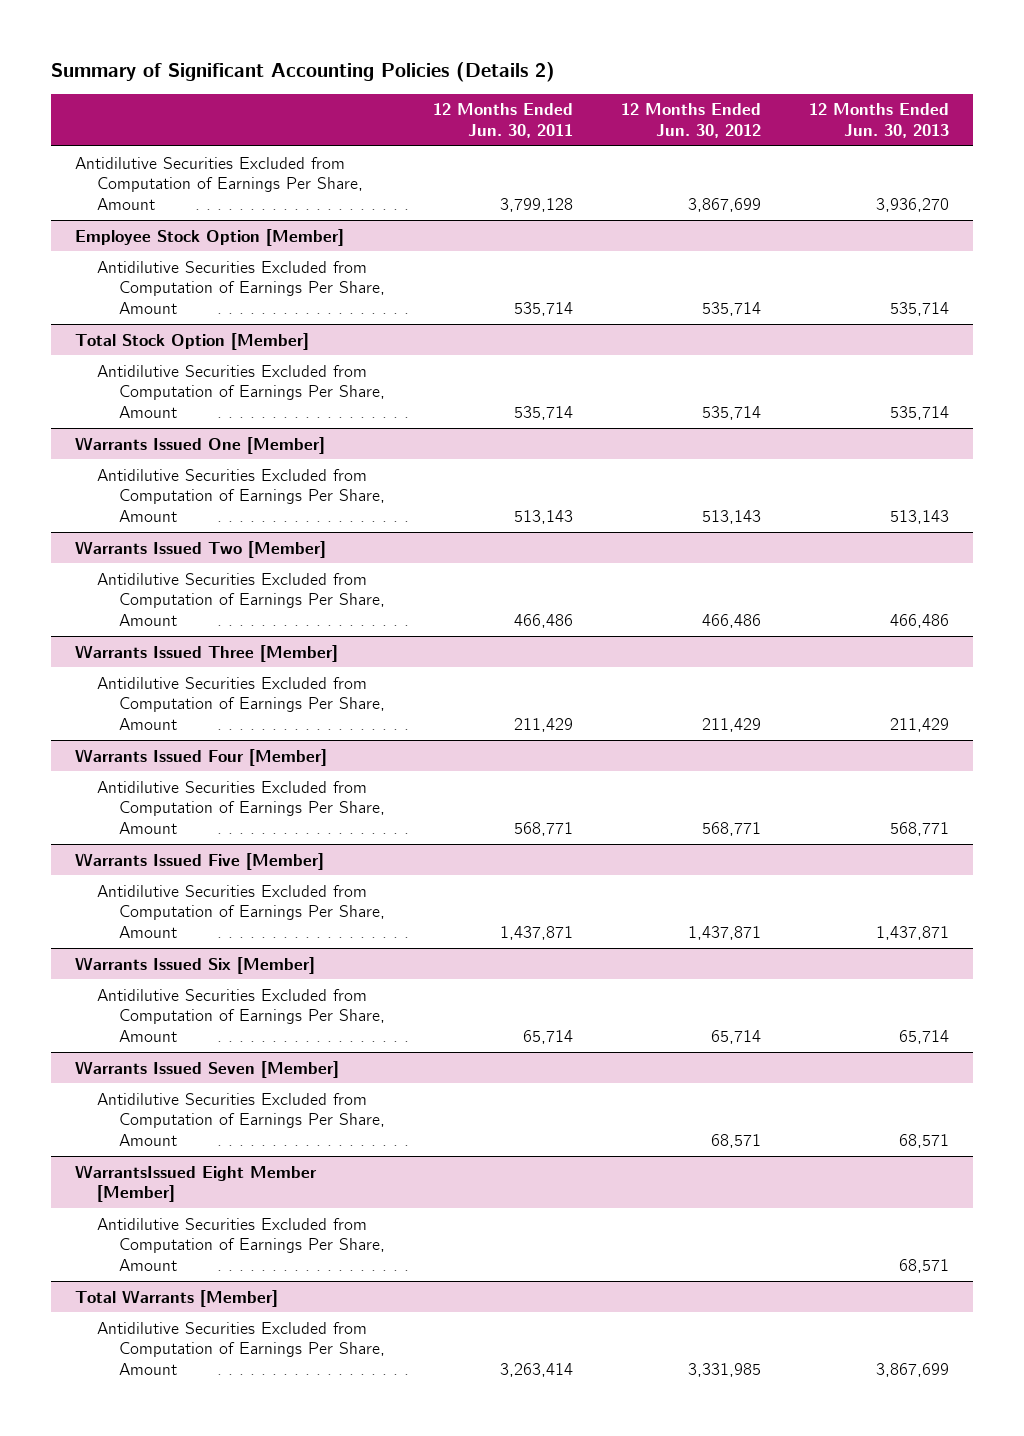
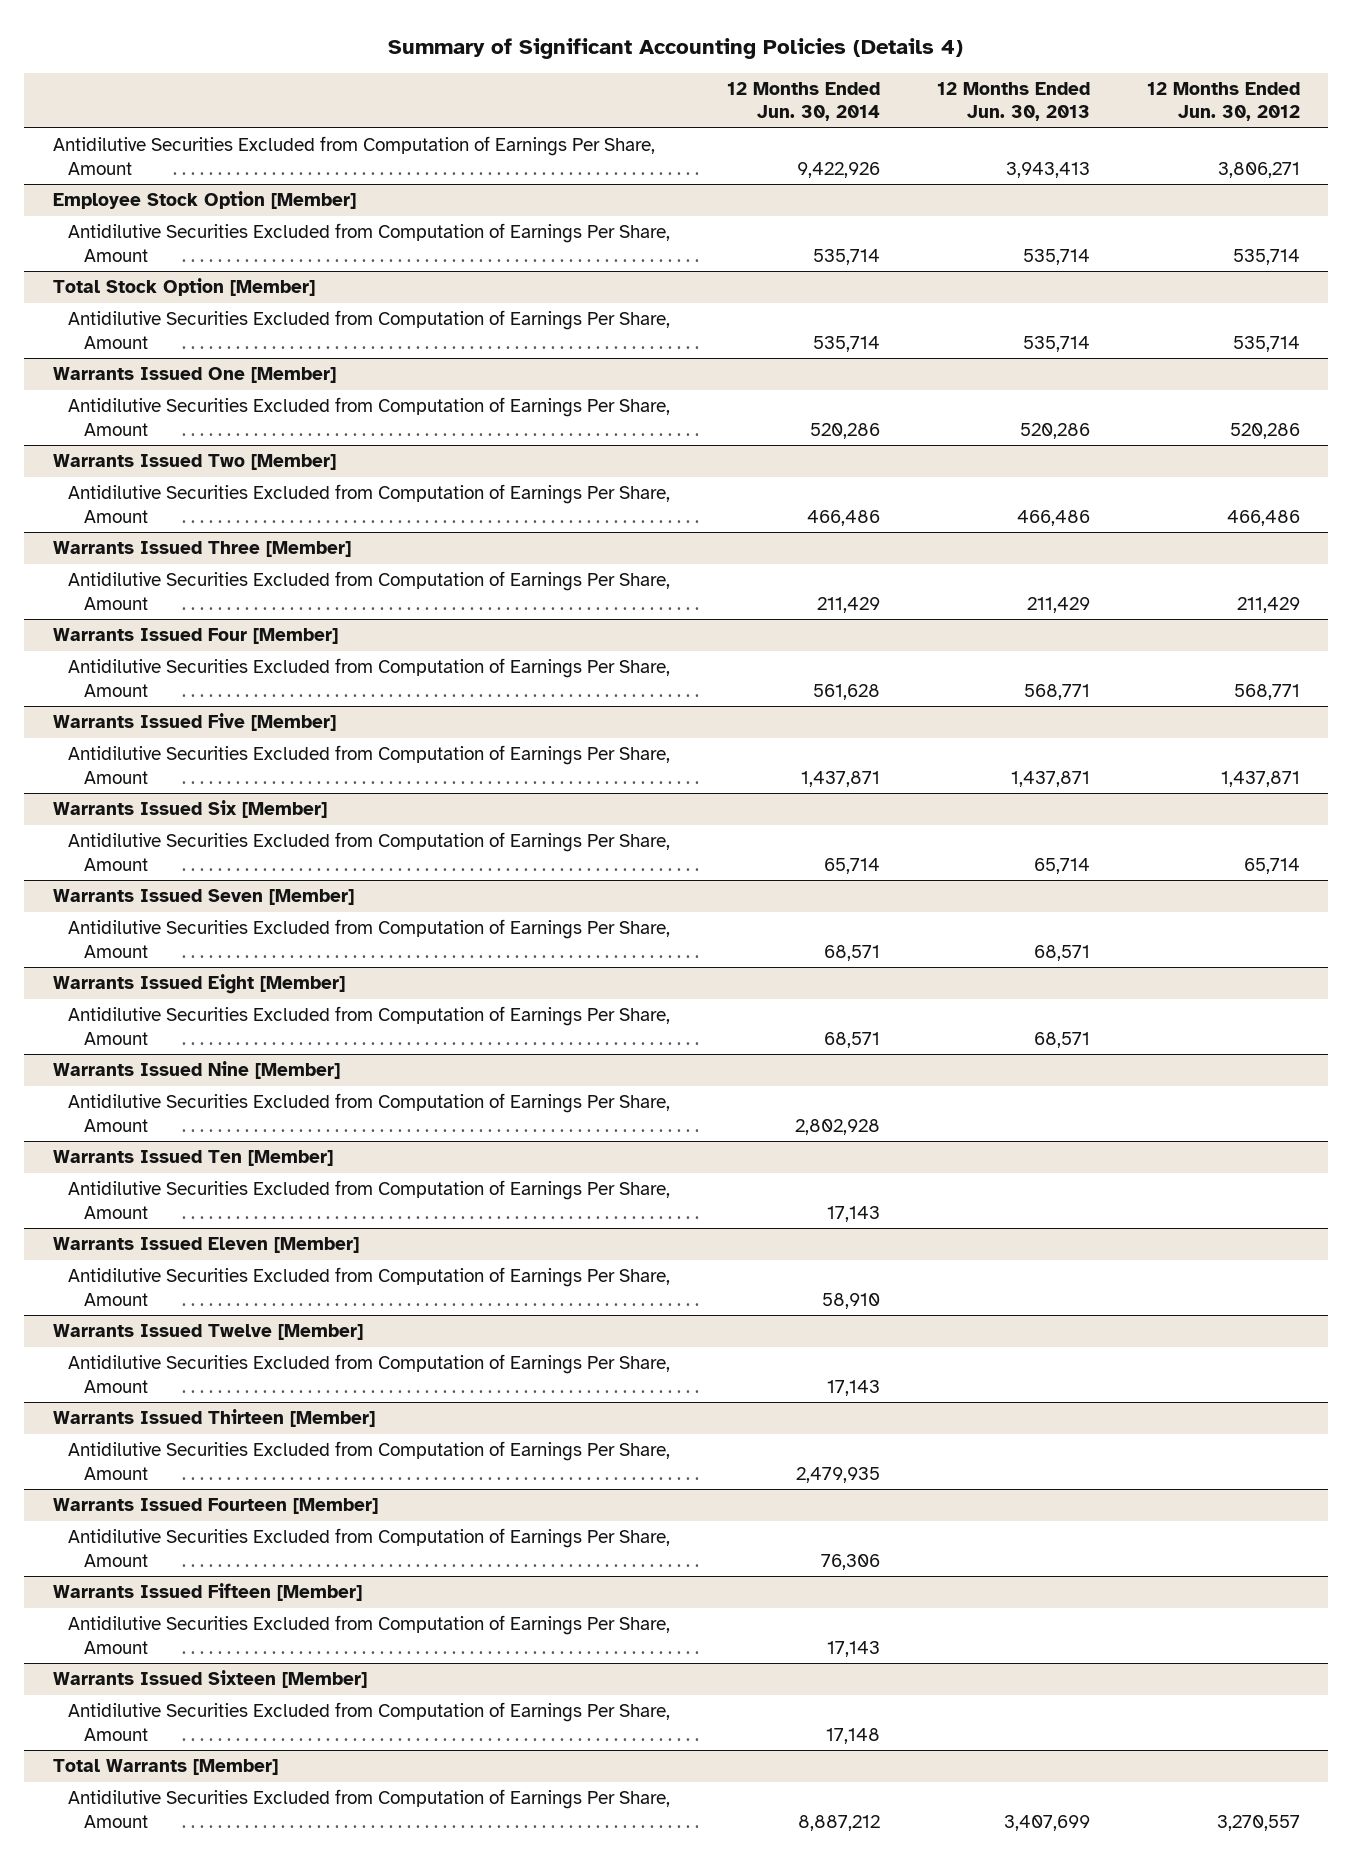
[50,61,555,82] Summary of Significant Accounting Policies (Details 2) -> [388,37,964,59] Summary of Significant Accounting Policies (Details 4)
[433,103,574,138] 12 Months Ended Jun. 30, 2011 -> none
none -> [727,81,881,122] 12 Months Ended Jun. 30, 2014
[688,197,762,212] 3,867,699 -> [1217,161,1300,178] 3,806,271
[876,197,950,212] 3,936,270 -> [1005,161,1090,178] 3,943,413
[702,509,762,524] 513,143 -> [1229,422,1300,439] 520,286
[890,509,950,524] 513,143 -> [1019,422,1090,439] 520,286
[97,1092,386,1146] Antidilutive Securities Excluded from Computation of Earnings Per Share, Amount -> none
[74,1164,317,1203] WarrantsIssued Eight Member [Member] -> none
none -> [52,974,345,995] Warrants Issued Eight [Member]
none -> [68,1006,671,1045] Antidilutive Securities Excluded from Computation of Earnings Per Share, Amount
none -> [52,1061,340,1080] Warrants Issued Nine [Member]
none -> [68,1093,671,1132] Antidilutive Securities Excluded from Computation of Earnings Per Share, Amount
none -> [52,1150,333,1167] Warrants Issued Ten [Member]
none -> [68,1180,671,1219] Antidilutive Securities Excluded from Computation of Earnings Per Share, Amount
none -> [52,1237,359,1254] Warrants Issued Eleven [Member]
none -> [68,1267,671,1306] Antidilutive Securities Excluded from Computation of Earnings Per Share, Amount
none -> [52,1324,363,1341] Warrants Issued Twelve [Member]
none -> [68,1354,671,1393] Antidilutive Securities Excluded from Computation of Earnings Per Share, Amount
none -> [52,1409,375,1428] Warrants Issued Thirteen [Member]
none -> [68,1441,671,1480] Antidilutive Securities Excluded from Computation of Earnings Per Share, Amount
none -> [52,1498,378,1515] Warrants Issued Fourteen [Member]
none -> [68,1528,671,1567] Antidilutive Securities Excluded from Computation of Earnings Per Share, Amount
none -> [52,1583,362,1602] Warrants Issued Fifteen [Member]
none -> [68,1615,671,1654] Antidilutive Securities Excluded from Computation of Earnings Per Share, Amount
none -> [52,1670,367,1689] Warrants Issued Sixteen [Member]
none -> [68,1702,671,1741] Antidilutive Securities Excluded from Computation of Earnings Per Share, Amount
[688,1362,762,1377] 3,331,985 -> [1216,1814,1300,1831] 3,270,557
[876,1362,950,1377] 3,867,699 -> [1003,1814,1090,1831] 3,407,699

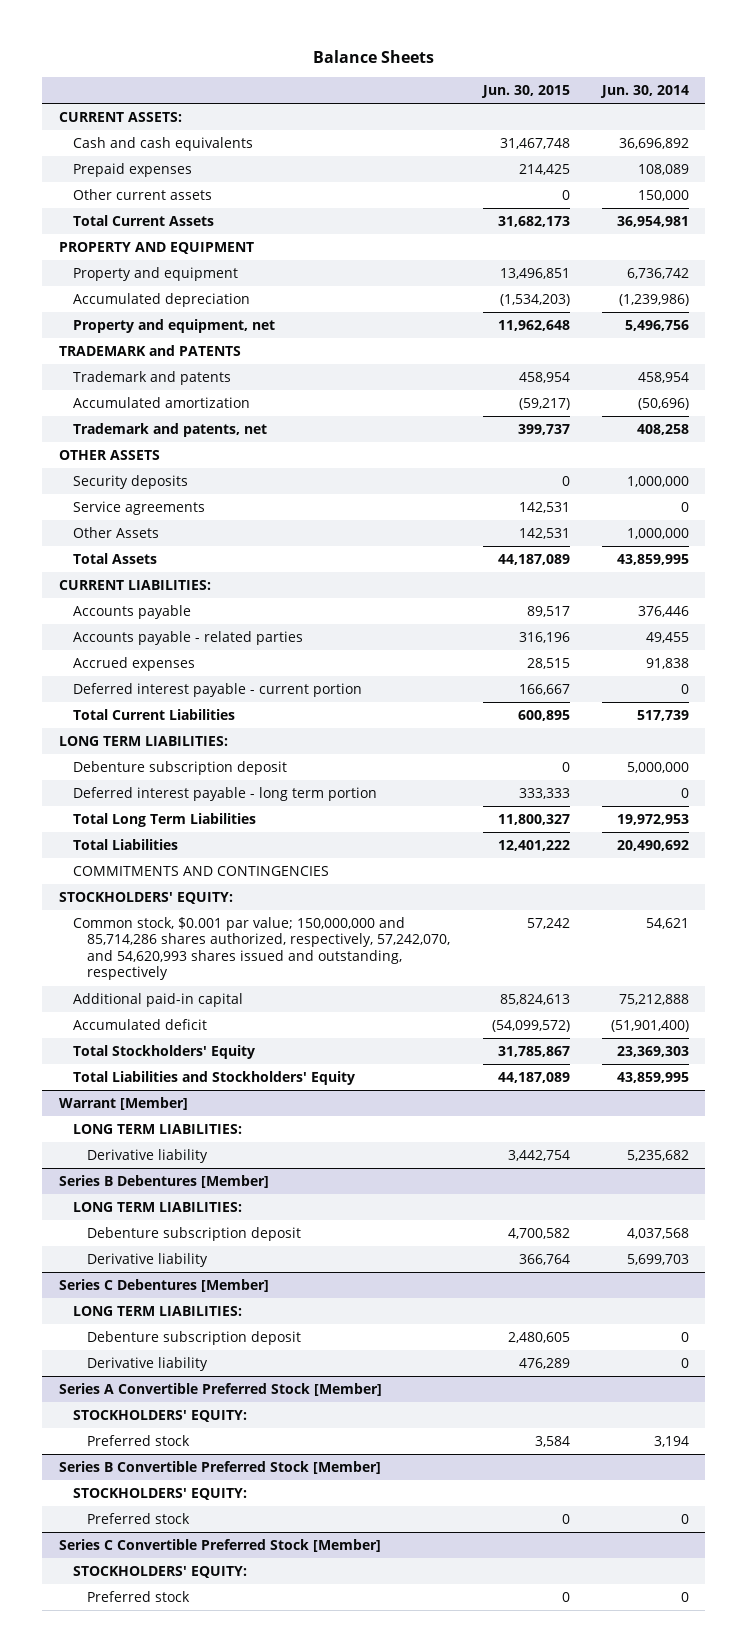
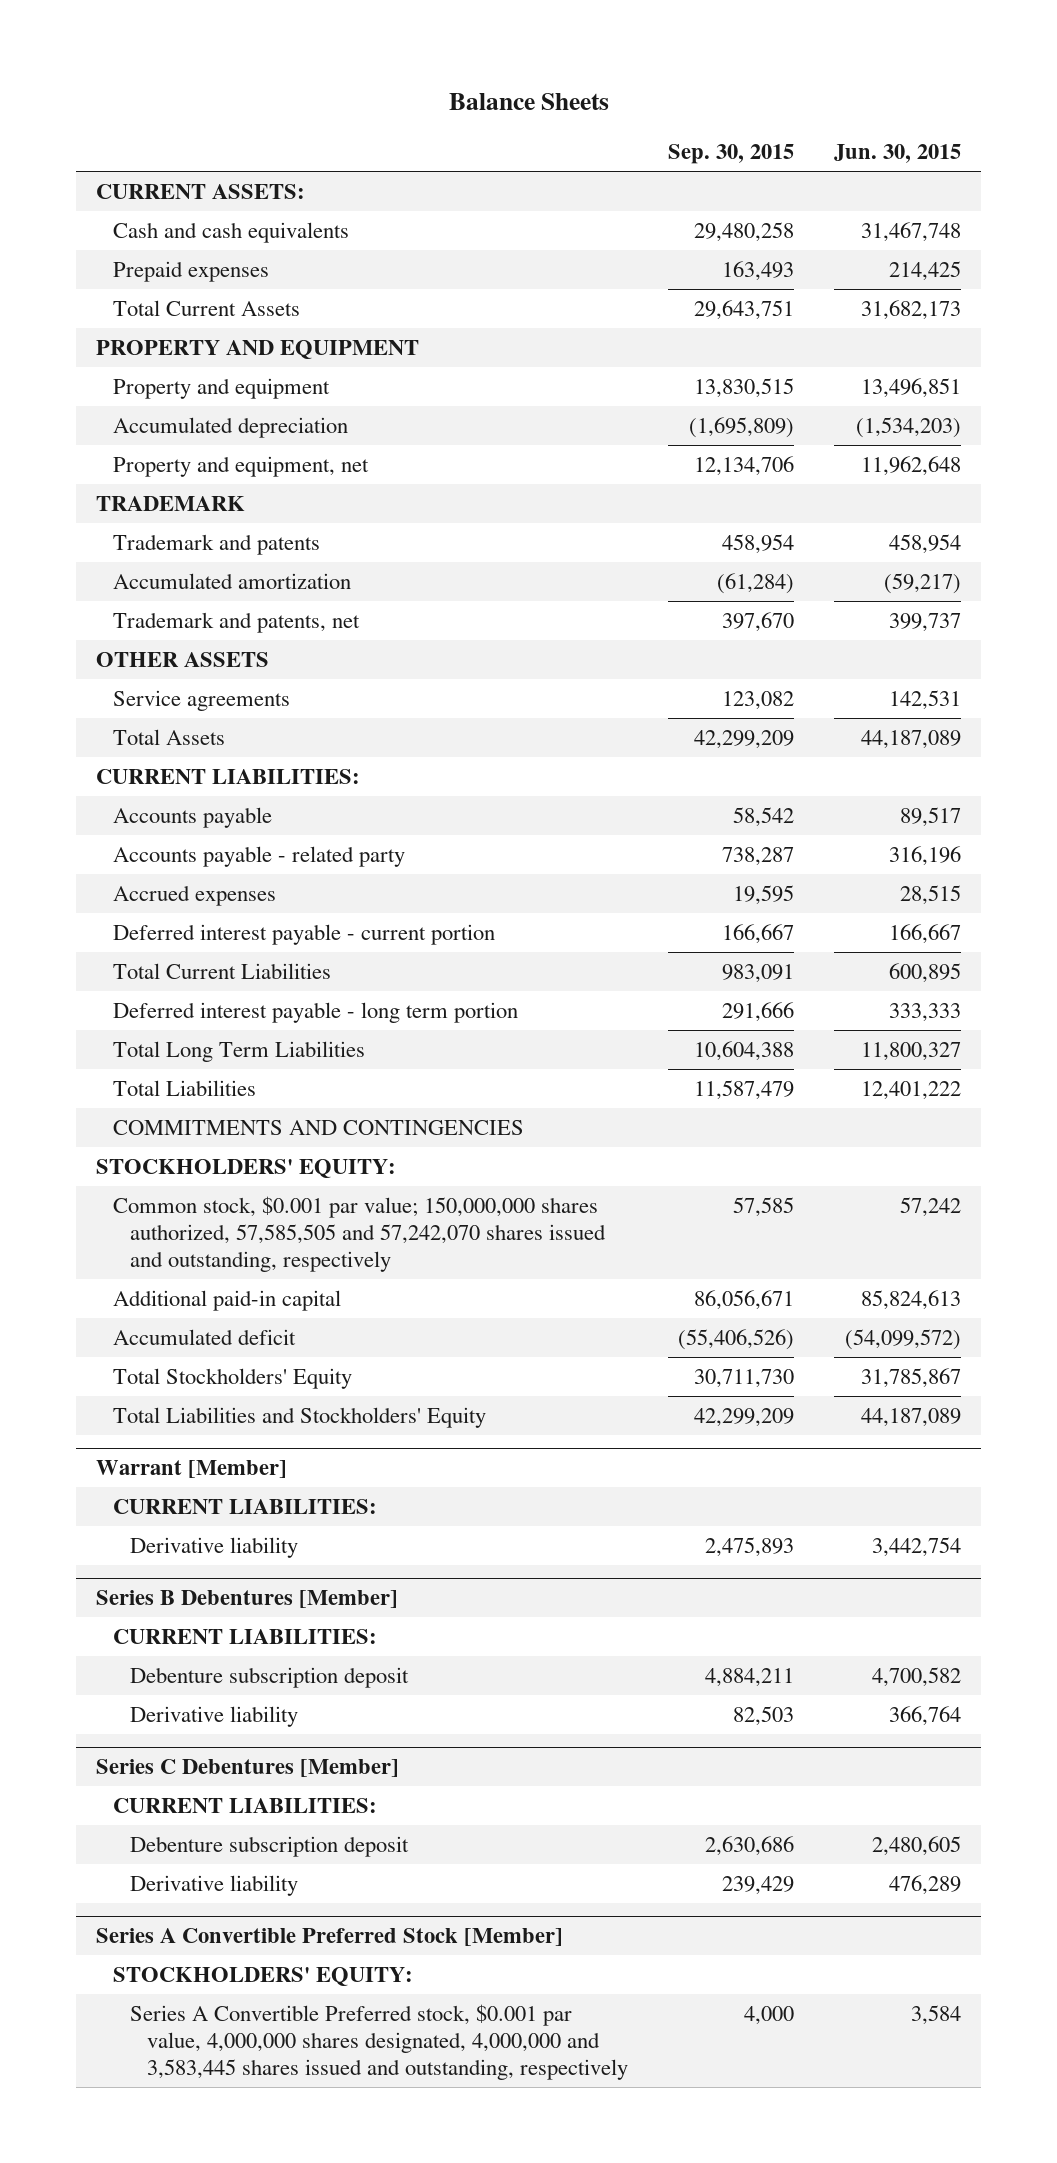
[599,84,689,98] Jun. 30, 2014 -> none
none -> [668,144,795,165] Sep. 30, 2015
[72,189,212,201] Other current assets -> none
[58,345,241,357] TRADEMARK and PATENTS -> [95,495,245,511] TRADEMARK
[72,475,188,490] Security deposits -> none
[72,527,159,539] Other Assets -> none
[72,631,303,646] Accounts payable - related parties -> [113,845,406,867] Accounts payable - related party
[58,736,228,747] LONG TERM LIABILITIES: -> none
[72,761,287,776] Debenture subscription deposit -> none
[72,917,451,981] Common stock, $0.001 par value; 150,000,000 and 85,714,286 shares authorized, respectively, 57,242,070, and 54,620,993 shares issued and outstanding, respectively -> [113,1195,607,1272] Common stock, $0.001 par value; 150,000,000 shares authorized, 57,585,505 and 57,242,070 shares issued and outstanding, respectively
[72,1124,242,1135] LONG TERM LIABILITIES: -> none
none -> [113,1498,378,1514] CURRENT LIABILITIES:
[72,1202,242,1213] LONG TERM LIABILITIES: -> none
none -> [113,1628,378,1644] CURRENT LIABILITIES:
[72,1306,242,1317] LONG TERM LIABILITIES: -> none
none -> [113,1797,378,1813] CURRENT LIABILITIES:
[58,1461,381,1475] Series B Convertible Preferred Stock [Member] -> none
[72,1488,247,1501] STOCKHOLDERS' EQUITY: -> none
[87,1513,191,1525] Preferred stock -> none
[58,1539,381,1553] Series C Convertible Preferred Stock [Member] -> none
[72,1566,247,1579] STOCKHOLDERS' EQUITY: -> none
[87,1591,191,1603] Preferred stock -> none
[87,1435,191,1447] Preferred stock -> [130,2003,629,2080] Series A Convertible Preferred stock, $0.001 par value, 4,000,000 shares designated, 4,000,000 and 3,583,445 shares issued and outstanding, respectively

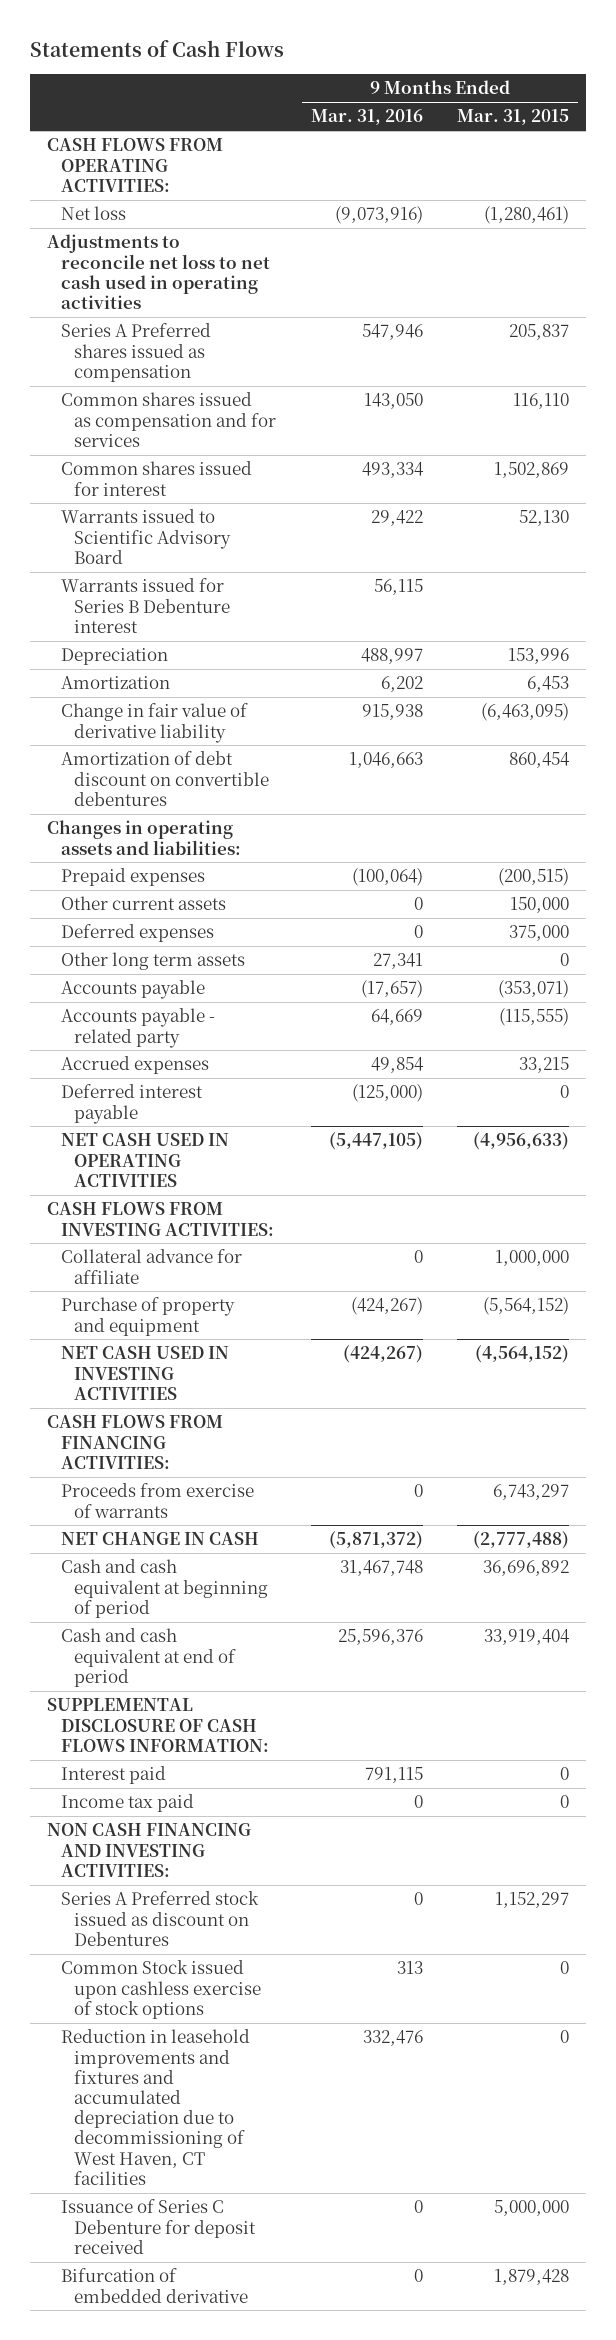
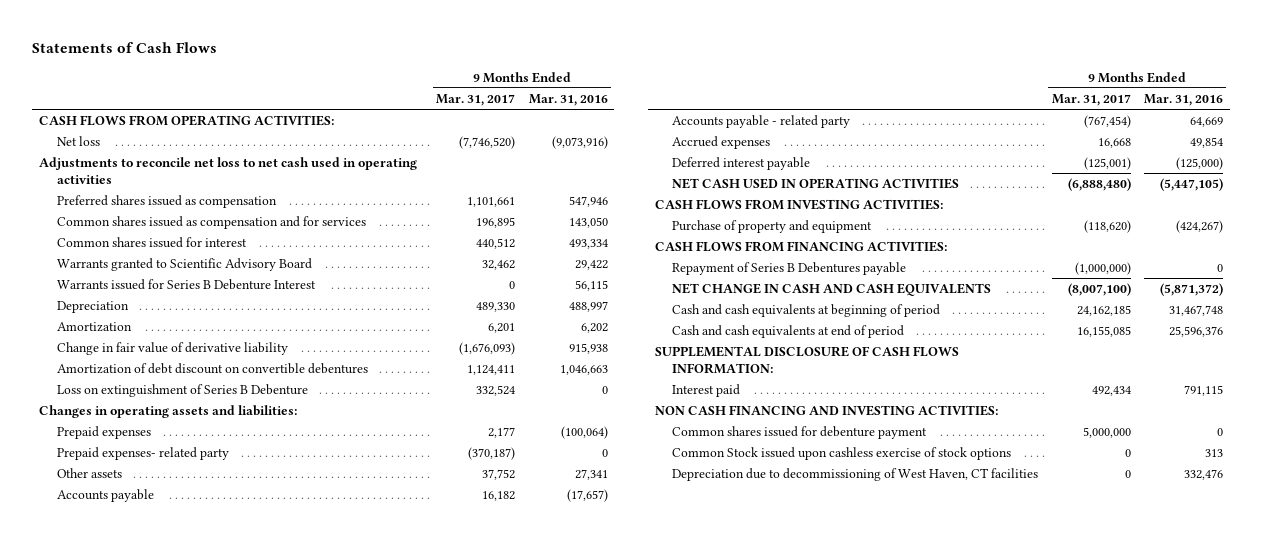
[457,109,570,126] Mar. 31, 2015 -> none
none -> [436,93,516,106] Mar. 31, 2017
[60,323,211,382] Series A Preferred shares issued as compensation -> [56,194,277,208] Preferred shares issued as compensation
[60,509,231,564] Warrants issued to Scientific Advisory Board -> [56,257,312,271] Warrants granted to Scientific Advisory Board
[60,578,230,633] Warrants issued for Series B Debenture interest -> [56,278,316,290] Warrants issued for Series B Debenture Interest
none -> [56,383,308,397] Loss on extinguishment of Series B Debenture
[60,896,226,911] Other current assets -> none
[60,924,214,943] Deferred expenses -> none
none -> [56,446,229,460] Prepaid expenses- related party
[60,952,245,971] Other long term assets -> [56,467,122,478] Other assets
[60,1249,242,1284] Collateral advance for affiliate -> none
[60,1346,229,1400] NET CASH USED IN INVESTING ACTIVITIES -> none
[60,1483,254,1518] Proceeds from exercise of warrants -> none
none -> [672,261,907,275] Repayment of Series B Debentures payable
[60,1532,259,1546] NET CHANGE IN CASH -> [672,282,992,296] NET CHANGE IN CASH AND CASH EQUIVALENTS
[60,1559,268,1618] Cash and cash equivalent at beginning of period -> [672,303,941,317] Cash and cash equivalents at beginning of period
[60,1628,236,1687] Cash and cash equivalent at end of period -> [672,324,905,338] Cash and cash equivalents at end of period
[60,1794,194,1813] Income tax paid -> none
[60,1891,259,1946] Series A Preferred stock issued as discount on Debentures -> [672,425,928,439] Common shares issued for debenture payment
[60,2199,256,2254] Issuance of Series C Debenture for deposit received -> none
[60,2268,248,2303] Bifurcation of embedded derivative -> none
[60,2029,250,2185] Reduction in leasehold improvements and fixtures and accumulated depreciation due to decommissioning of West Haven, CT facilities -> [672,467,1039,481] Depreciation due to decommissioning of West Haven, CT facilities

